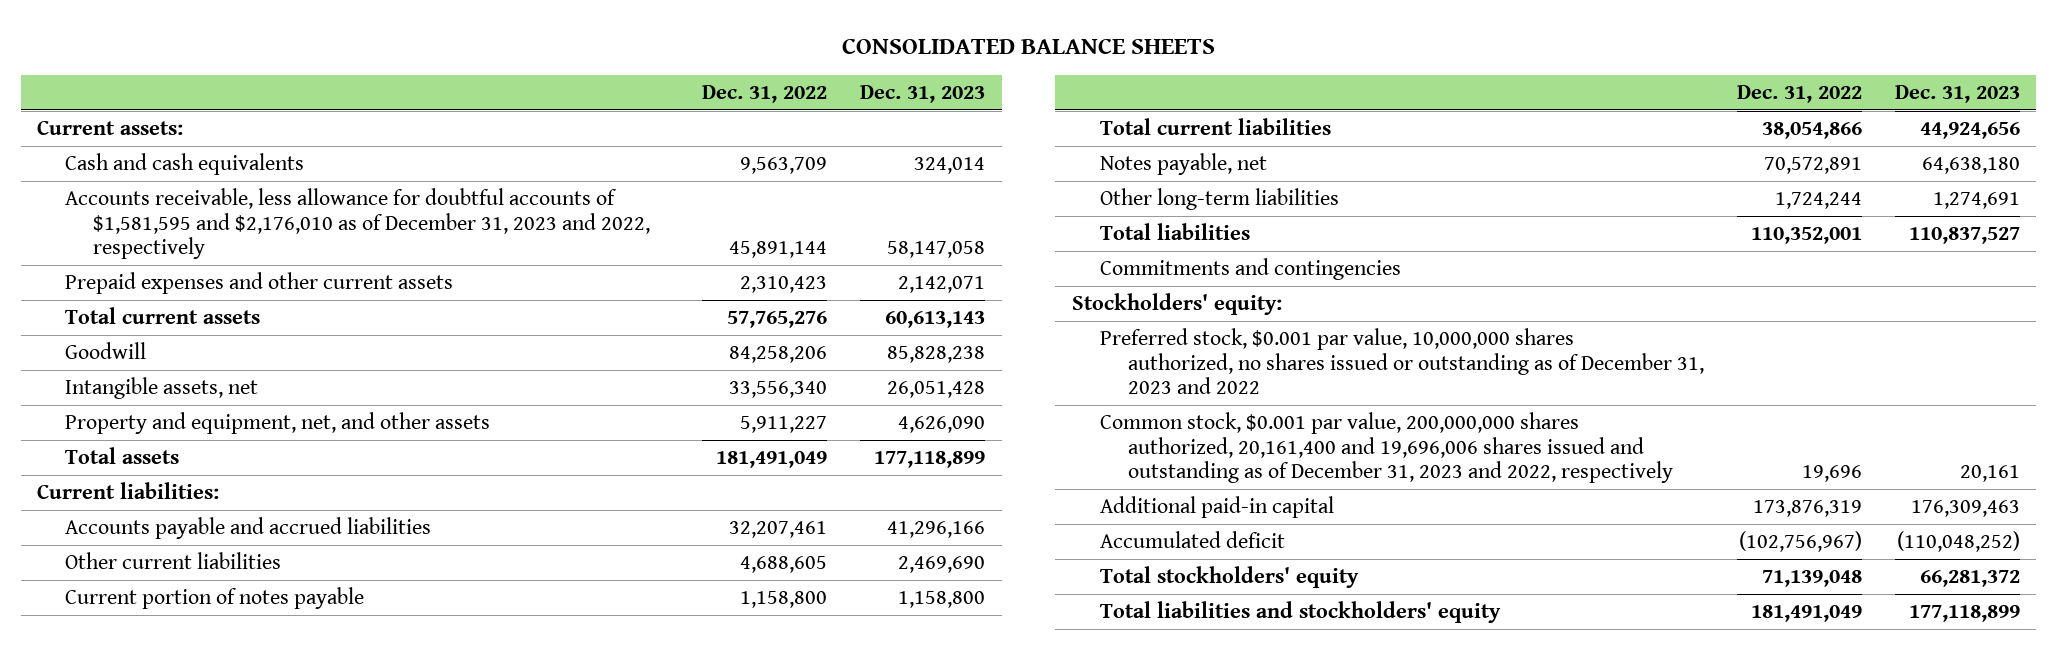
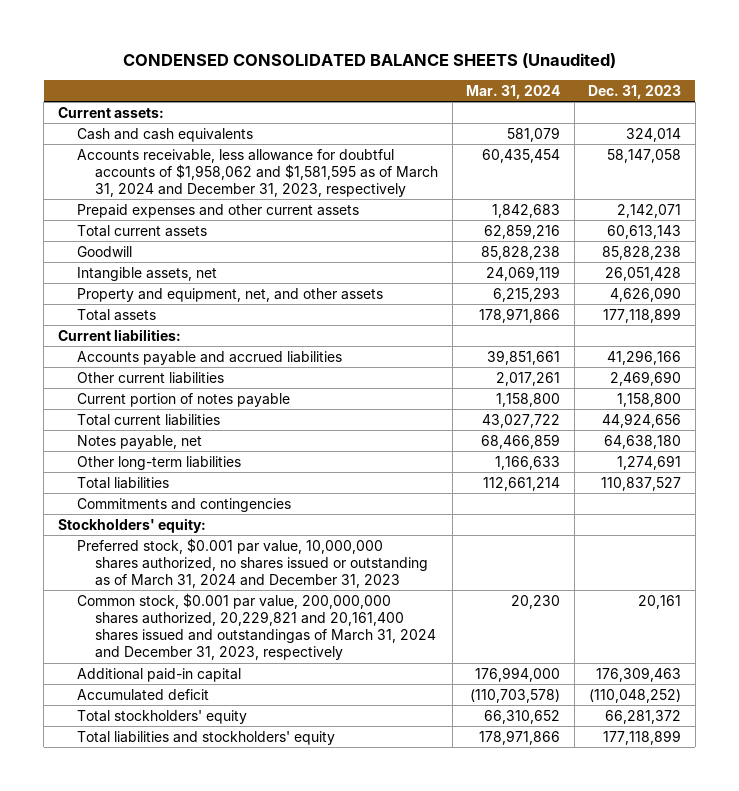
[841,37,1215,54] CONSOLIDATED BALANCE SHEETS -> [122,52,616,68] CONDENSED CONSOLIDATED BALANCE SHEETS (Unaudited)
[702,85,828,104] Dec. 31, 2022 -> none
none -> [466,84,561,99] Mar. 31, 2024
[65,188,651,260] Accounts receivable, less allowance for doubtful accounts of $1,581,595 and $2,176,010 as of December 31, 2023 and 2022, respectively -> [76,148,439,197] Accounts receivable, less allowance for doubtful accounts of $1,958,062 and $1,581,595 as of March 31, 2024 and December 31, 2023, respectively
[1099,328,1704,395] Preferred stock, $0.001 par value, 10,000,000 shares authorized, no shares issued or outstanding as of December 31, 2023 and 2022 -> [76,537,429,588] Preferred stock, $0.001 par value, 10,000,000 shares authorized, no shares issued or outstanding as of March 31, 2024 and December 31, 2023
[1099,412,1673,484] Common stock, $0.001 par value, 200,000,000 shares authorized, 20,161,400 and 19,696,006 shares issued and outstanding as of December 31, 2023 and 2022, respectively -> [76,592,437,661] Common stock, $0.001 par value, 200,000,000 shares authorized, 20,229,821 and 20,161,400 shares issued and outstandingas of March 31, 2024 and December 31, 2023, respectively

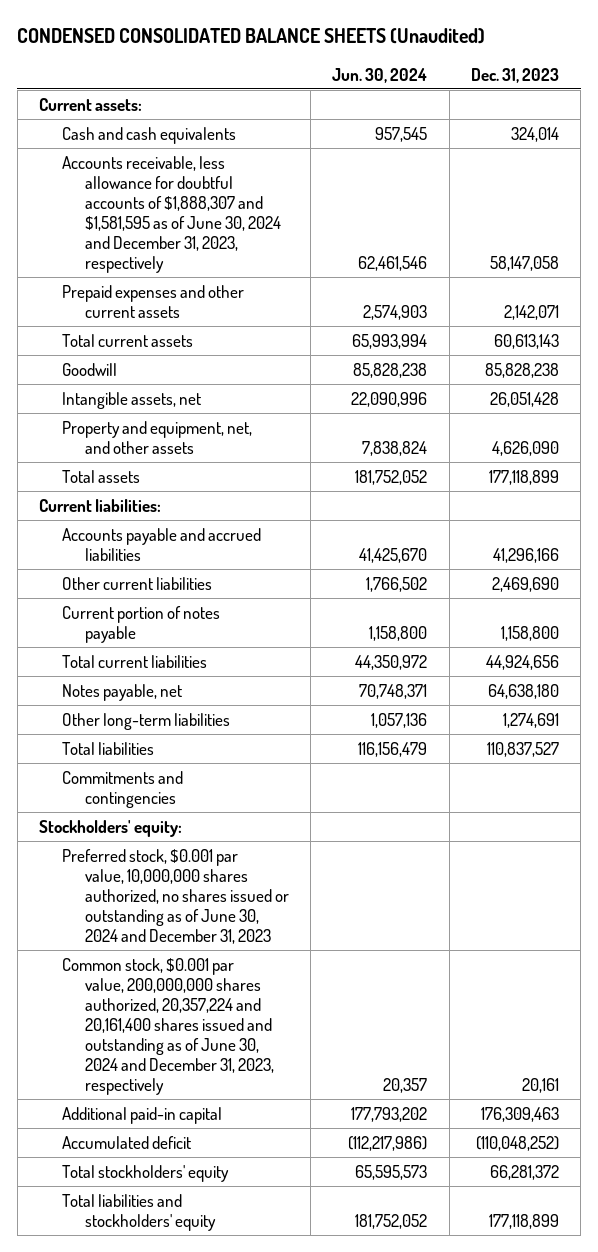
[466,84,561,99] Mar. 31, 2024 -> none
none -> [332,67,428,83] Jun. 30, 2024
[76,148,439,197] Accounts receivable, less allowance for doubtful accounts of $1,958,062 and $1,581,595 as of March 31, 2024 and December 31, 2023, respectively -> [61,155,281,273] Accounts receivable, less allowance for doubtful accounts of $1,888,307 and $1,581,595 as of June 30, 2024 and December 31, 2023, respectively
[76,537,429,588] Preferred stock, $0.001 par value, 10,000,000 shares authorized, no shares issued or outstanding as of March 31, 2024 and December 31, 2023 -> [61,848,289,944] Preferred stock, $0.001 par value, 10,000,000 shares authorized, no shares issued or outstanding as of June 30, 2024 and December 31, 2023
[76,592,437,661] Common stock, $0.001 par value, 200,000,000 shares authorized, 20,229,821 and 20,161,400 shares issued and outstandingas of March 31, 2024 and December 31, 2023, respectively -> [61,957,274,1095] Common stock, $0.001 par value, 200,000,000 shares authorized, 20,357,224 and 20,161,400 shares issued and outstanding as of June 30, 2024 and December 31, 2023, respectively

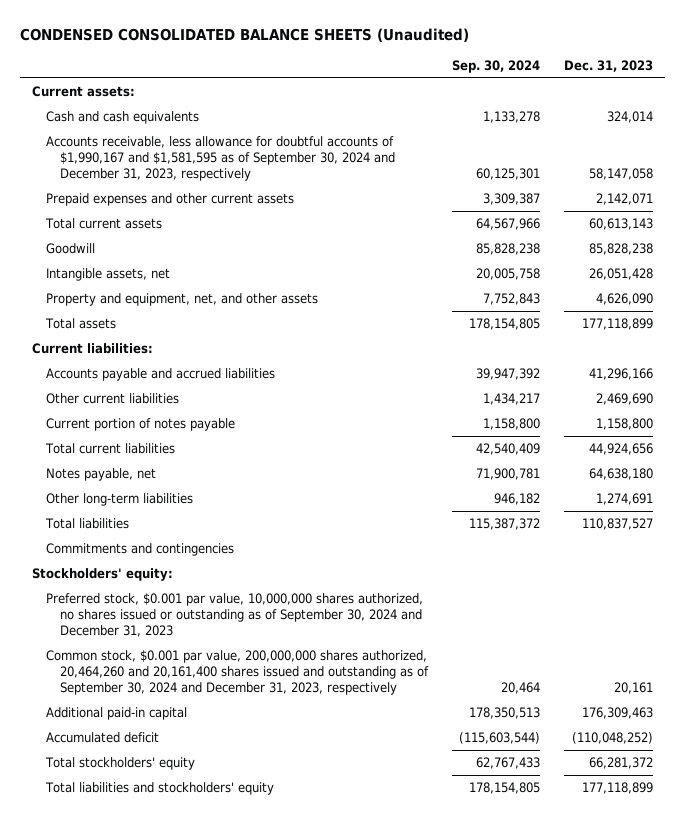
[332,67,428,83] Jun. 30, 2024 -> none
none -> [452,60,541,74] Sep. 30, 2024
[61,155,281,273] Accounts receivable, less allowance for doubtful accounts of $1,888,307 and $1,581,595 as of June 30, 2024 and December 31, 2023, respectively -> [46,136,396,182] Accounts receivable, less allowance for doubtful accounts of $1,990,167 and $1,581,595 as of September 30, 2024 and December 31, 2023, respectively
[61,848,289,944] Preferred stock, $0.001 par value, 10,000,000 shares authorized, no shares issued or outstanding as of June 30, 2024 and December 31, 2023 -> [46,593,424,638] Preferred stock, $0.001 par value, 10,000,000 shares authorized, no shares issued or outstanding as of September 30, 2024 and December 31, 2023
[61,957,274,1095] Common stock, $0.001 par value, 200,000,000 shares authorized, 20,357,224 and 20,161,400 shares issued and outstanding as of June 30, 2024 and December 31, 2023, respectively -> [46,650,430,696] Common stock, $0.001 par value, 200,000,000 shares authorized, 20,464,260 and 20,161,400 shares issued and outstanding as of September 30, 2024 and December 31, 2023, respectively

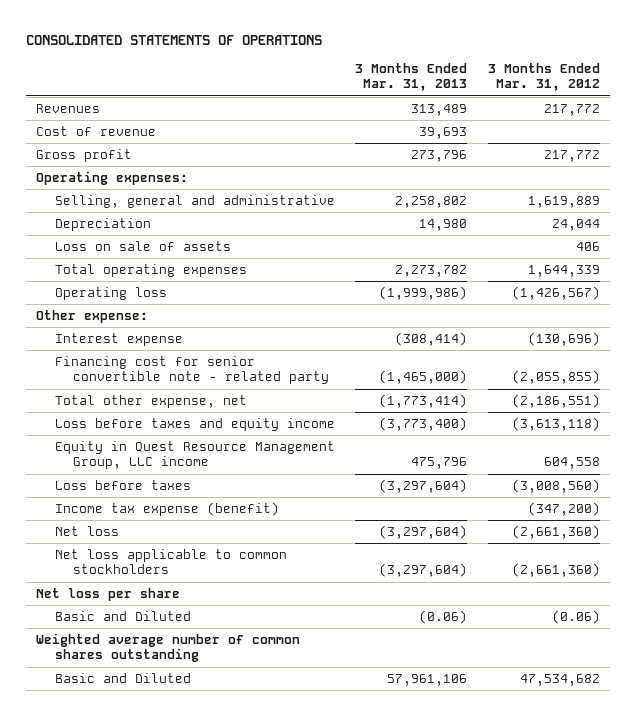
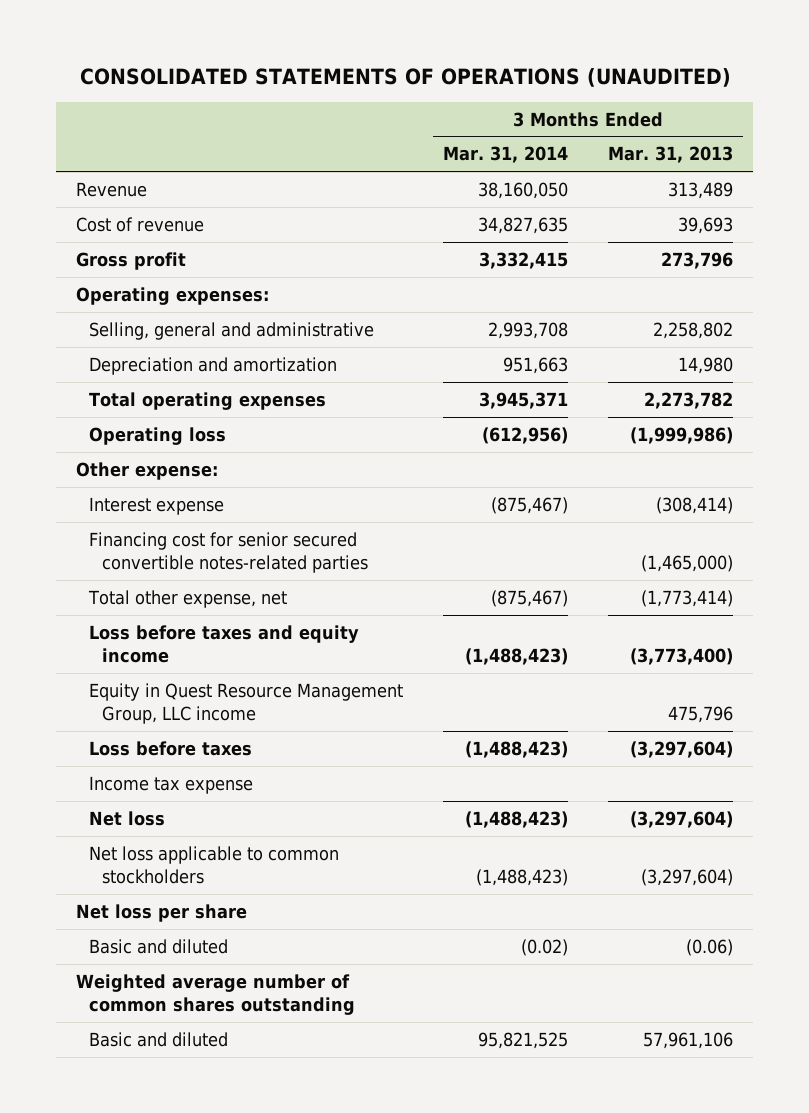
[25,34,322,45] CONSOLIDATED STATEMENTS OF OPERATIONS -> [79,68,731,88] CONSOLIDATED STATEMENTS OF OPERATIONS (UNAUDITED)
[487,62,600,92] 3 Months Ended Mar. 31, 2012 -> none
none -> [442,146,568,164] Mar. 31, 2014
[35,103,100,113] Revenues -> [76,181,148,197] Revenue
[54,240,231,251] Loss on sale of assets -> none
[54,217,151,231] Depreciation -> [89,356,338,375] Depreciation and amortization
[54,355,330,385] Financing cost for senior convertible note - related party -> [89,531,368,573] Financing cost for senior secured convertible notes-related parties
[54,501,279,516] Income tax expense (benefit) -> [89,775,254,794] Income tax expense
[54,610,191,621] Basic and Diluted -> [89,938,229,954] Basic and diluted
[54,672,191,683] Basic and Diluted -> [89,1031,229,1047] Basic and diluted

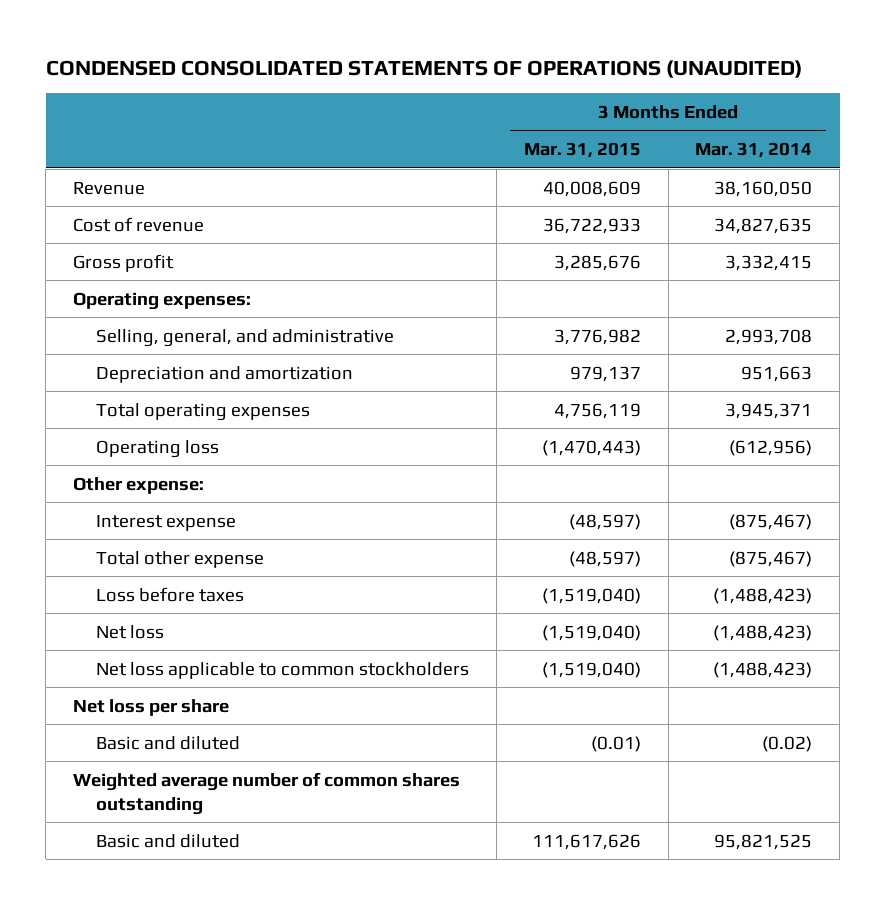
[79,68,731,88] CONSOLIDATED STATEMENTS OF OPERATIONS (UNAUDITED) -> [45,59,802,78] CONDENSED CONSOLIDATED STATEMENTS OF OPERATIONS (UNAUDITED)
[607,146,733,164] Mar. 31, 2013 -> none
none -> [523,142,641,159] Mar. 31, 2015
[89,321,375,340] Selling, general and administrative -> [96,328,395,347] Selling, general, and administrative
[89,531,368,573] Financing cost for senior secured convertible notes-related parties -> none
[89,624,360,663] Loss before taxes and equity income -> none
[89,682,404,724] Equity in Quest Resource Management Group, LLC income -> none
[88,589,288,608] Total other expense, net -> [96,550,265,568] Total other expense
[89,775,254,794] Income tax expense -> none

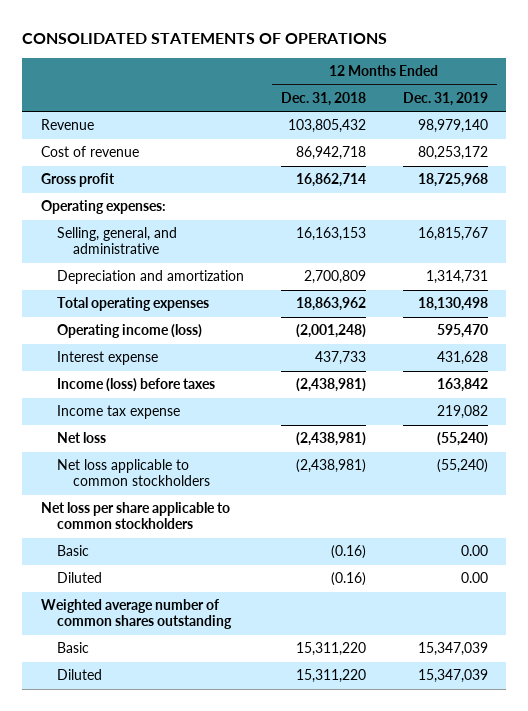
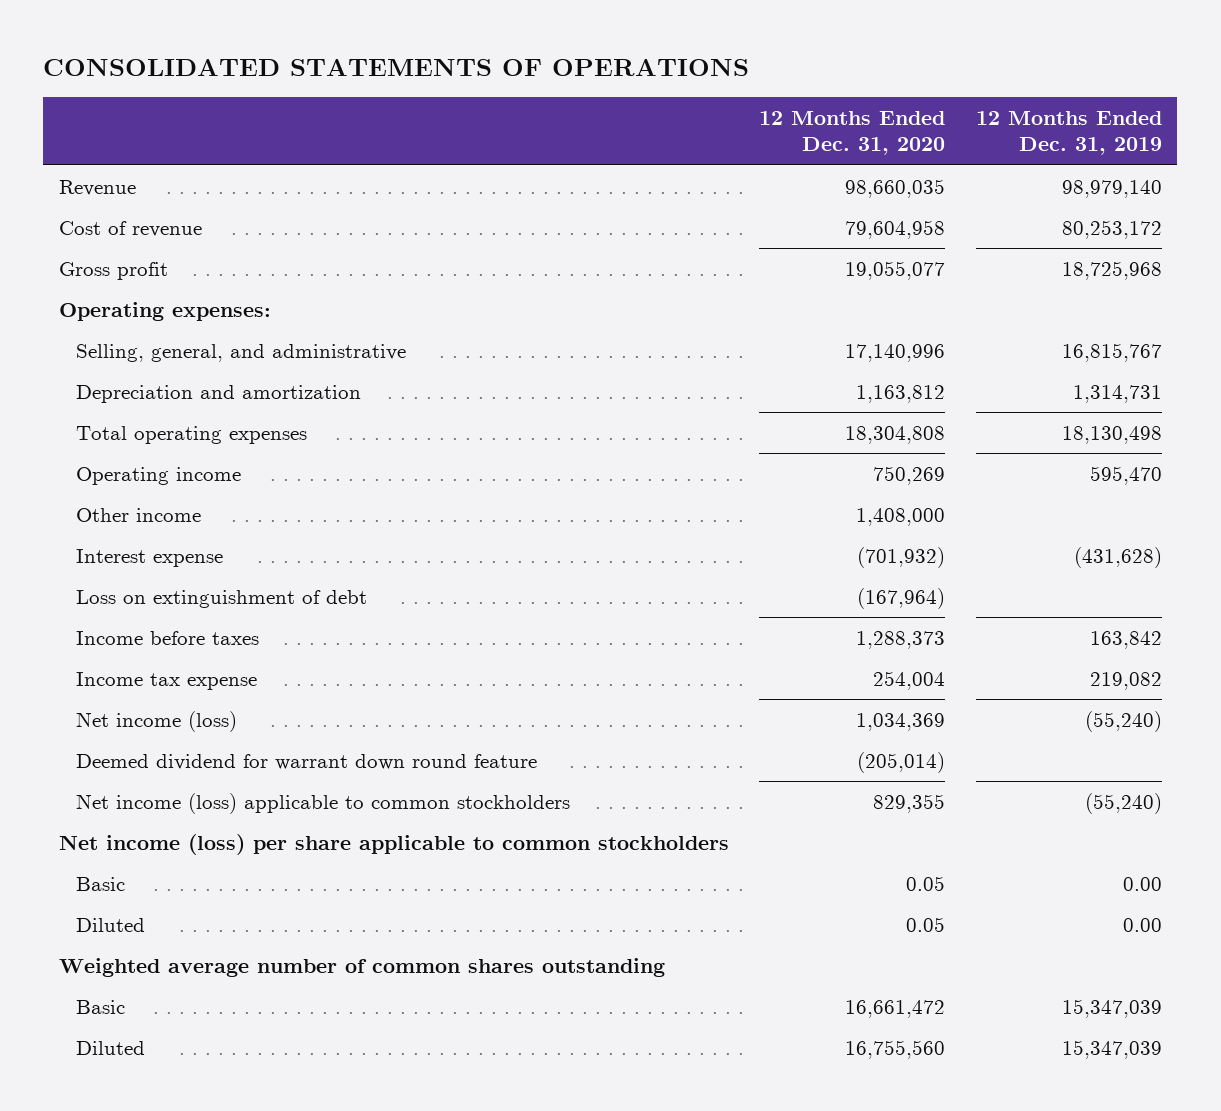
[280,91,366,106] Dec. 31, 2018 -> none
none -> [759,111,946,156] 12 Months Ended Dec. 31, 2020
[56,324,202,339] Operating income (loss) -> [76,466,242,485] Operating income
none -> [76,507,202,522] Other income
[436,351,488,366] 431,628 -> [1074,546,1163,568] (431,628)
none -> [76,589,368,608] Loss on extinguishment of debt
[56,378,215,393] Income (loss) before taxes -> [76,630,260,645] Income before taxes
[56,432,106,444] Net loss -> [76,710,238,732] Net income (loss)
none -> [76,753,538,770] Deemed dividend for warrant down round feature
[56,459,211,487] Net loss applicable to common stockholders -> [76,792,571,814] Net income (loss) applicable to common stockholders
[40,502,230,530] Net loss per share applicable to common stockholders -> [58,833,729,855] Net income (loss) per share applicable to common stockholders

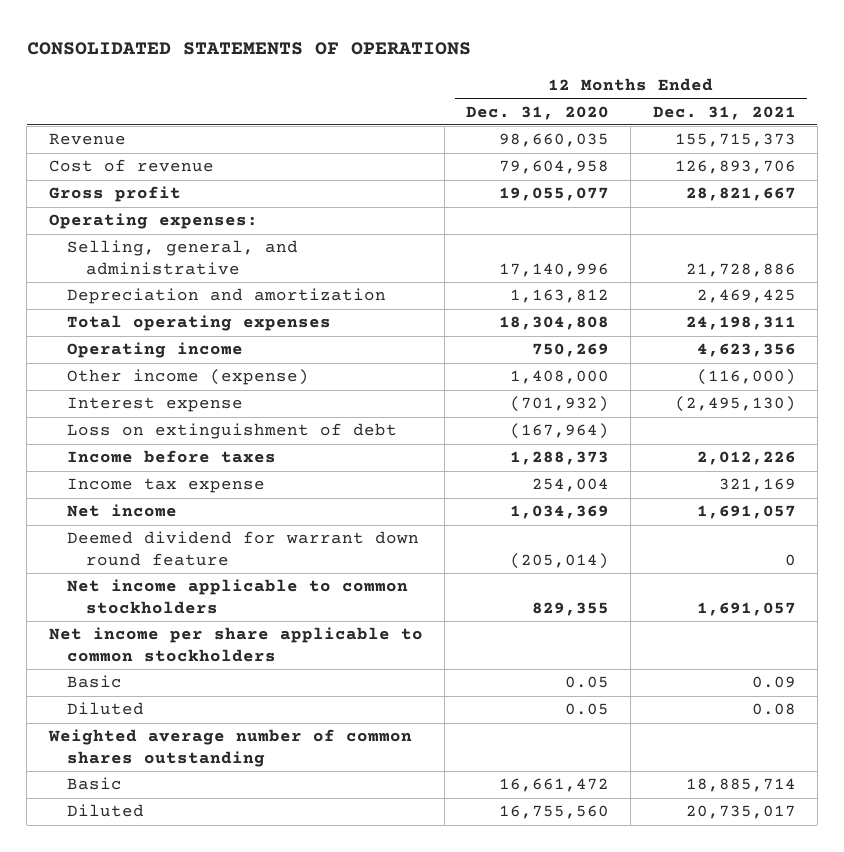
[976,111,1163,156] 12 Months Ended Dec. 31, 2019 -> none
none -> [652,105,796,120] Dec. 31, 2021
[76,507,202,522] Other income -> [67,369,310,386] Other income (expense)
[76,710,238,732] Net income (loss) -> [67,504,178,518] Net income
[76,792,571,814] Net income (loss) applicable to common stockholders -> [67,579,409,614] Net income applicable to common stockholders
[58,833,729,855] Net income (loss) per share applicable to common stockholders -> [48,627,423,662] Net income per share applicable to common stockholders

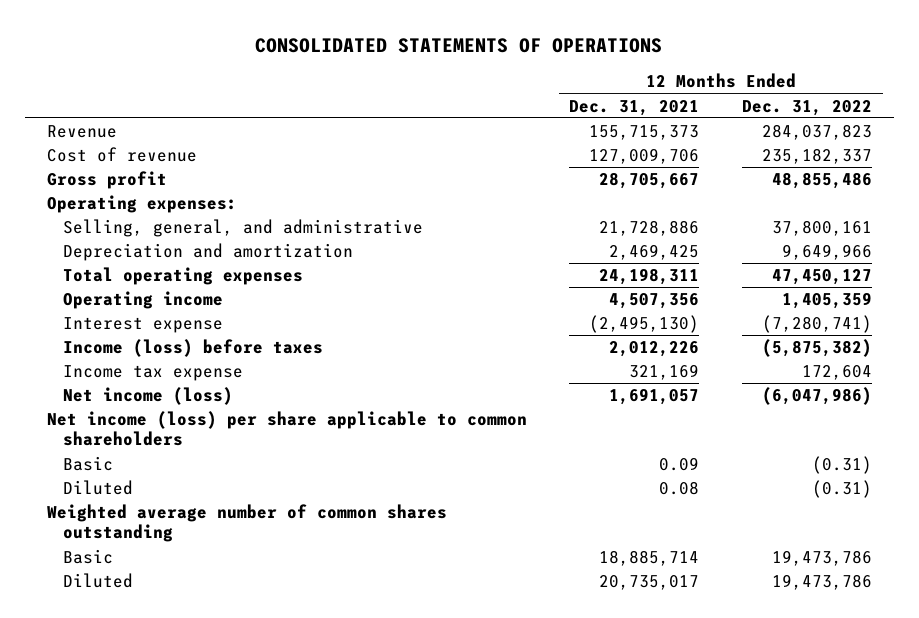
[466,105,610,120] Dec. 31, 2020 -> none
none -> [742,99,873,116] Dec. 31, 2022
[674,160,796,175] 126,893,706 -> [589,148,700,165] 127,009,706
[685,187,796,202] 28,821,667 -> [599,172,700,190] 28,705,667
[67,369,310,386] Other income (expense) -> none
[696,343,796,358] 4,623,356 -> [609,293,700,310] 4,507,356
[67,423,398,440] Loss on extinguishment of debt -> none
[67,450,277,464] Income before taxes -> [63,339,324,358] Income (loss) before taxes
[67,531,420,566] Deemed dividend for warrant down round feature -> none
[67,579,409,614] Net income applicable to common stockholders -> none
[67,504,178,518] Net income -> [63,387,234,406] Net income (loss)
[48,627,423,662] Net income per share applicable to common stockholders -> [46,411,527,447] Net income (loss) per share applicable to common shareholders

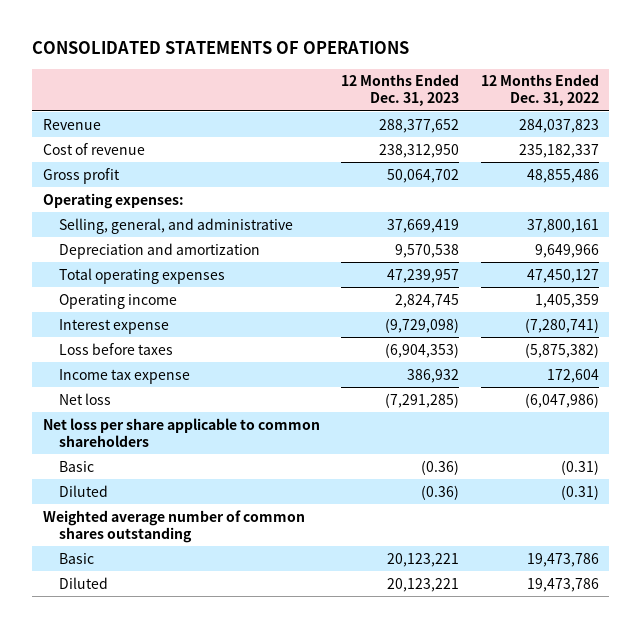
[569,99,700,116] Dec. 31, 2021 -> none
none -> [341,74,460,107] 12 Months Ended Dec. 31, 2023
[63,339,324,358] Income (loss) before taxes -> [59,342,174,355] Loss before taxes
[63,387,234,406] Net income (loss) -> [59,392,112,405] Net loss
[46,411,527,447] Net income (loss) per share applicable to common shareholders -> [42,417,320,447] Net loss per share applicable to common shareholders

